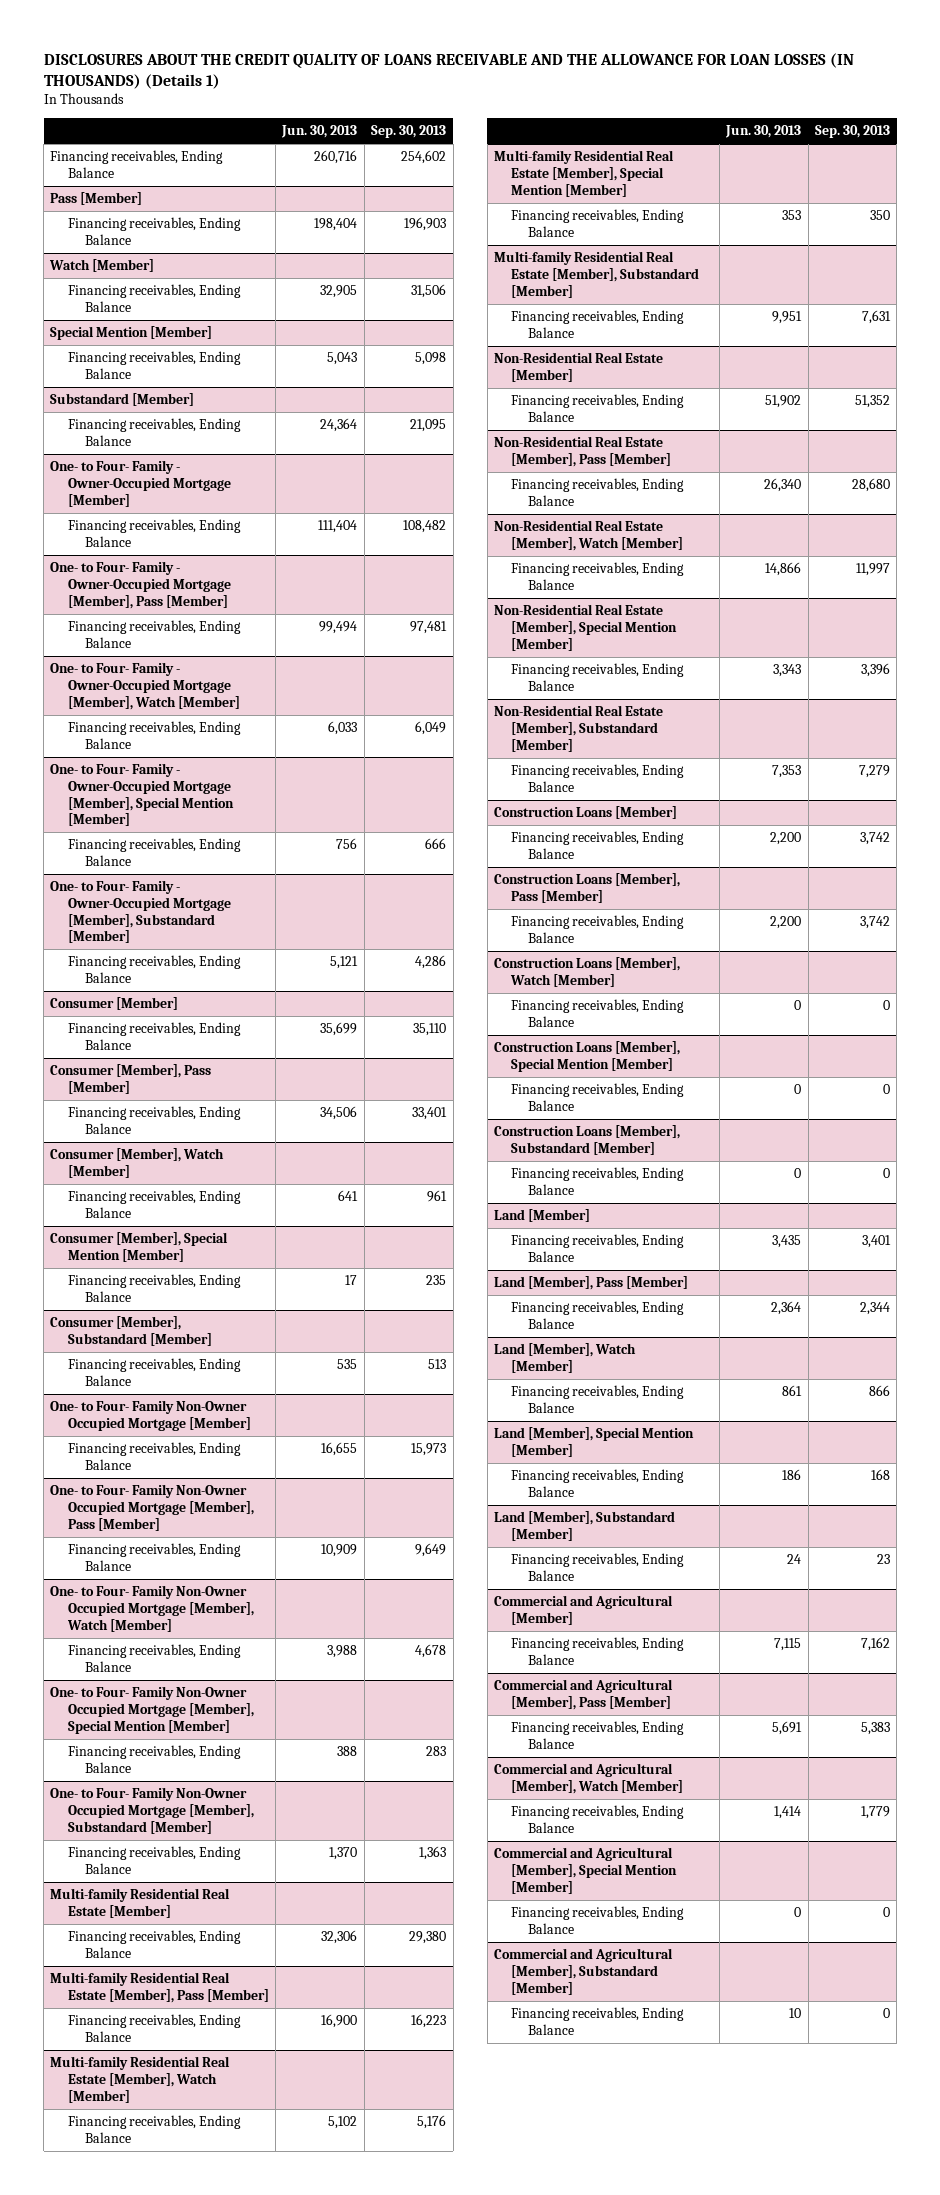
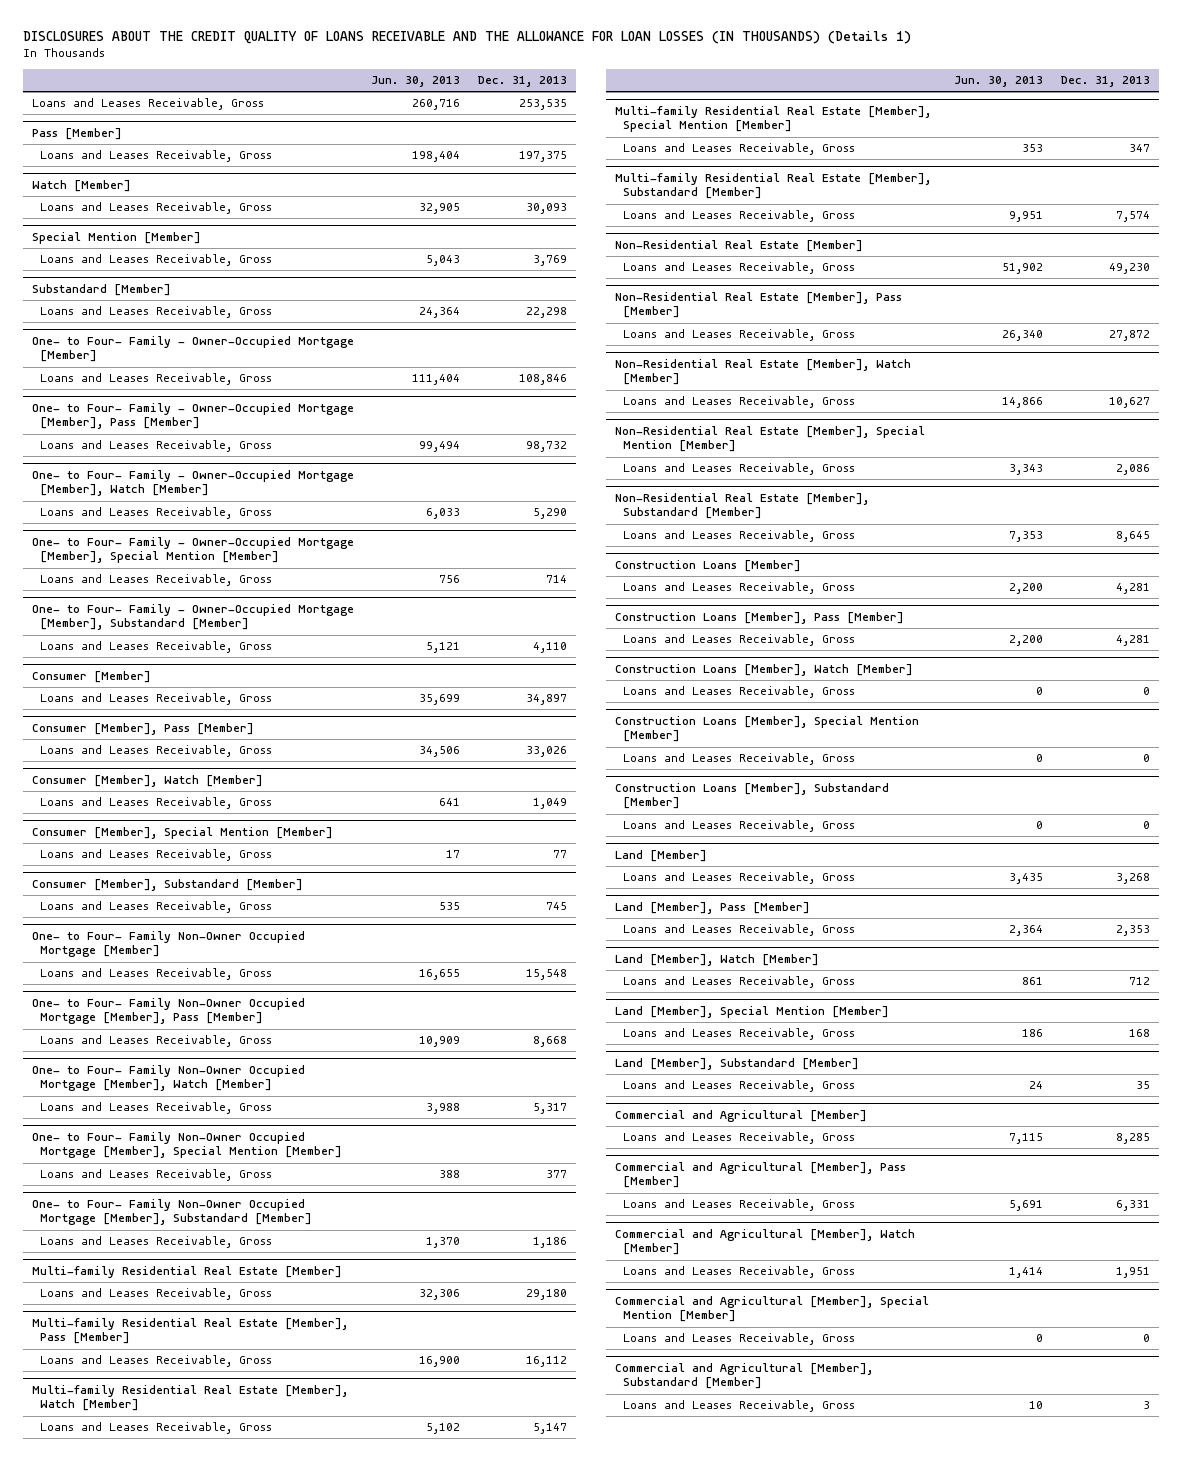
[371,125,447,139] Sep. 30, 2013 -> none
none -> [478,76,568,88] Dec. 31, 2013
[50,150,224,178] Financing receivables, Ending Balance -> [31,98,264,111] Loans and Leases Receivable, Gross
[67,217,241,245] Financing receivables, Ending Balance -> [40,150,273,163] Loans and Leases Receivable, Gross
[67,284,241,312] Financing receivables, Ending Balance -> [40,202,273,215] Loans and Leases Receivable, Gross
[67,351,241,379] Financing receivables, Ending Balance -> [40,254,273,267] Loans and Leases Receivable, Gross
[67,418,241,446] Financing receivables, Ending Balance -> [40,306,273,319] Loans and Leases Receivable, Gross
[67,519,241,547] Financing receivables, Ending Balance -> [40,373,273,386] Loans and Leases Receivable, Gross
[67,620,241,648] Financing receivables, Ending Balance -> [40,440,273,453] Loans and Leases Receivable, Gross
[67,721,241,749] Financing receivables, Ending Balance -> [40,507,273,520] Loans and Leases Receivable, Gross
[67,838,241,866] Financing receivables, Ending Balance -> [40,574,273,587] Loans and Leases Receivable, Gross
[67,955,241,983] Financing receivables, Ending Balance -> [40,641,273,654] Loans and Leases Receivable, Gross
[67,1022,241,1050] Financing receivables, Ending Balance -> [40,693,273,706] Loans and Leases Receivable, Gross
[67,1106,241,1134] Financing receivables, Ending Balance -> [40,745,273,758] Loans and Leases Receivable, Gross
[67,1190,241,1218] Financing receivables, Ending Balance -> [40,797,273,810] Loans and Leases Receivable, Gross
[67,1274,241,1302] Financing receivables, Ending Balance -> [40,849,273,862] Loans and Leases Receivable, Gross
[67,1358,241,1386] Financing receivables, Ending Balance -> [40,901,273,914] Loans and Leases Receivable, Gross
[67,1442,241,1470] Financing receivables, Ending Balance -> [40,968,273,981] Loans and Leases Receivable, Gross
[67,1543,241,1571] Financing receivables, Ending Balance -> [40,1035,273,1048] Loans and Leases Receivable, Gross
[67,1644,241,1672] Financing receivables, Ending Balance -> [40,1102,273,1115] Loans and Leases Receivable, Gross
[67,1745,241,1773] Financing receivables, Ending Balance -> [40,1169,273,1182] Loans and Leases Receivable, Gross
[67,1846,241,1874] Financing receivables, Ending Balance -> [40,1236,273,1249] Loans and Leases Receivable, Gross
[67,1930,241,1958] Financing receivables, Ending Balance -> [40,1288,273,1301] Loans and Leases Receivable, Gross
[67,2014,241,2042] Financing receivables, Ending Balance -> [40,1355,273,1368] Loans and Leases Receivable, Gross
[67,2115,241,2143] Financing receivables, Ending Balance -> [40,1422,273,1435] Loans and Leases Receivable, Gross
[511,209,685,237] Financing receivables, Ending Balance -> [622,143,855,156] Loans and Leases Receivable, Gross
[511,310,685,338] Financing receivables, Ending Balance -> [622,210,855,223] Loans and Leases Receivable, Gross
[511,394,685,422] Financing receivables, Ending Balance -> [622,262,855,275] Loans and Leases Receivable, Gross
[511,478,685,506] Financing receivables, Ending Balance -> [622,329,855,342] Loans and Leases Receivable, Gross
[511,562,685,590] Financing receivables, Ending Balance -> [622,396,855,409] Loans and Leases Receivable, Gross
[511,663,685,691] Financing receivables, Ending Balance -> [622,463,855,476] Loans and Leases Receivable, Gross
[511,764,685,792] Financing receivables, Ending Balance -> [622,530,855,543] Loans and Leases Receivable, Gross
[511,831,685,859] Financing receivables, Ending Balance -> [622,582,855,595] Loans and Leases Receivable, Gross
[511,915,685,943] Financing receivables, Ending Balance -> [622,634,855,647] Loans and Leases Receivable, Gross
[511,999,685,1027] Financing receivables, Ending Balance -> [622,686,855,699] Loans and Leases Receivable, Gross
[511,1083,685,1111] Financing receivables, Ending Balance -> [622,753,855,766] Loans and Leases Receivable, Gross
[511,1167,685,1195] Financing receivables, Ending Balance -> [622,820,855,833] Loans and Leases Receivable, Gross
[511,1234,685,1262] Financing receivables, Ending Balance -> [622,872,855,885] Loans and Leases Receivable, Gross
[511,1301,685,1329] Financing receivables, Ending Balance -> [622,924,855,937] Loans and Leases Receivable, Gross
[511,1385,685,1413] Financing receivables, Ending Balance -> [622,976,855,989] Loans and Leases Receivable, Gross
[511,1469,685,1497] Financing receivables, Ending Balance -> [622,1028,855,1041] Loans and Leases Receivable, Gross
[511,1553,685,1581] Financing receivables, Ending Balance -> [622,1080,855,1093] Loans and Leases Receivable, Gross
[511,1637,685,1665] Financing receivables, Ending Balance -> [622,1132,855,1145] Loans and Leases Receivable, Gross
[511,1721,685,1749] Financing receivables, Ending Balance -> [622,1199,855,1212] Loans and Leases Receivable, Gross
[511,1805,685,1833] Financing receivables, Ending Balance -> [622,1266,855,1279] Loans and Leases Receivable, Gross
[511,1906,685,1934] Financing receivables, Ending Balance -> [622,1333,855,1346] Loans and Leases Receivable, Gross
[511,2007,685,2035] Financing receivables, Ending Balance -> [622,1400,855,1413] Loans and Leases Receivable, Gross

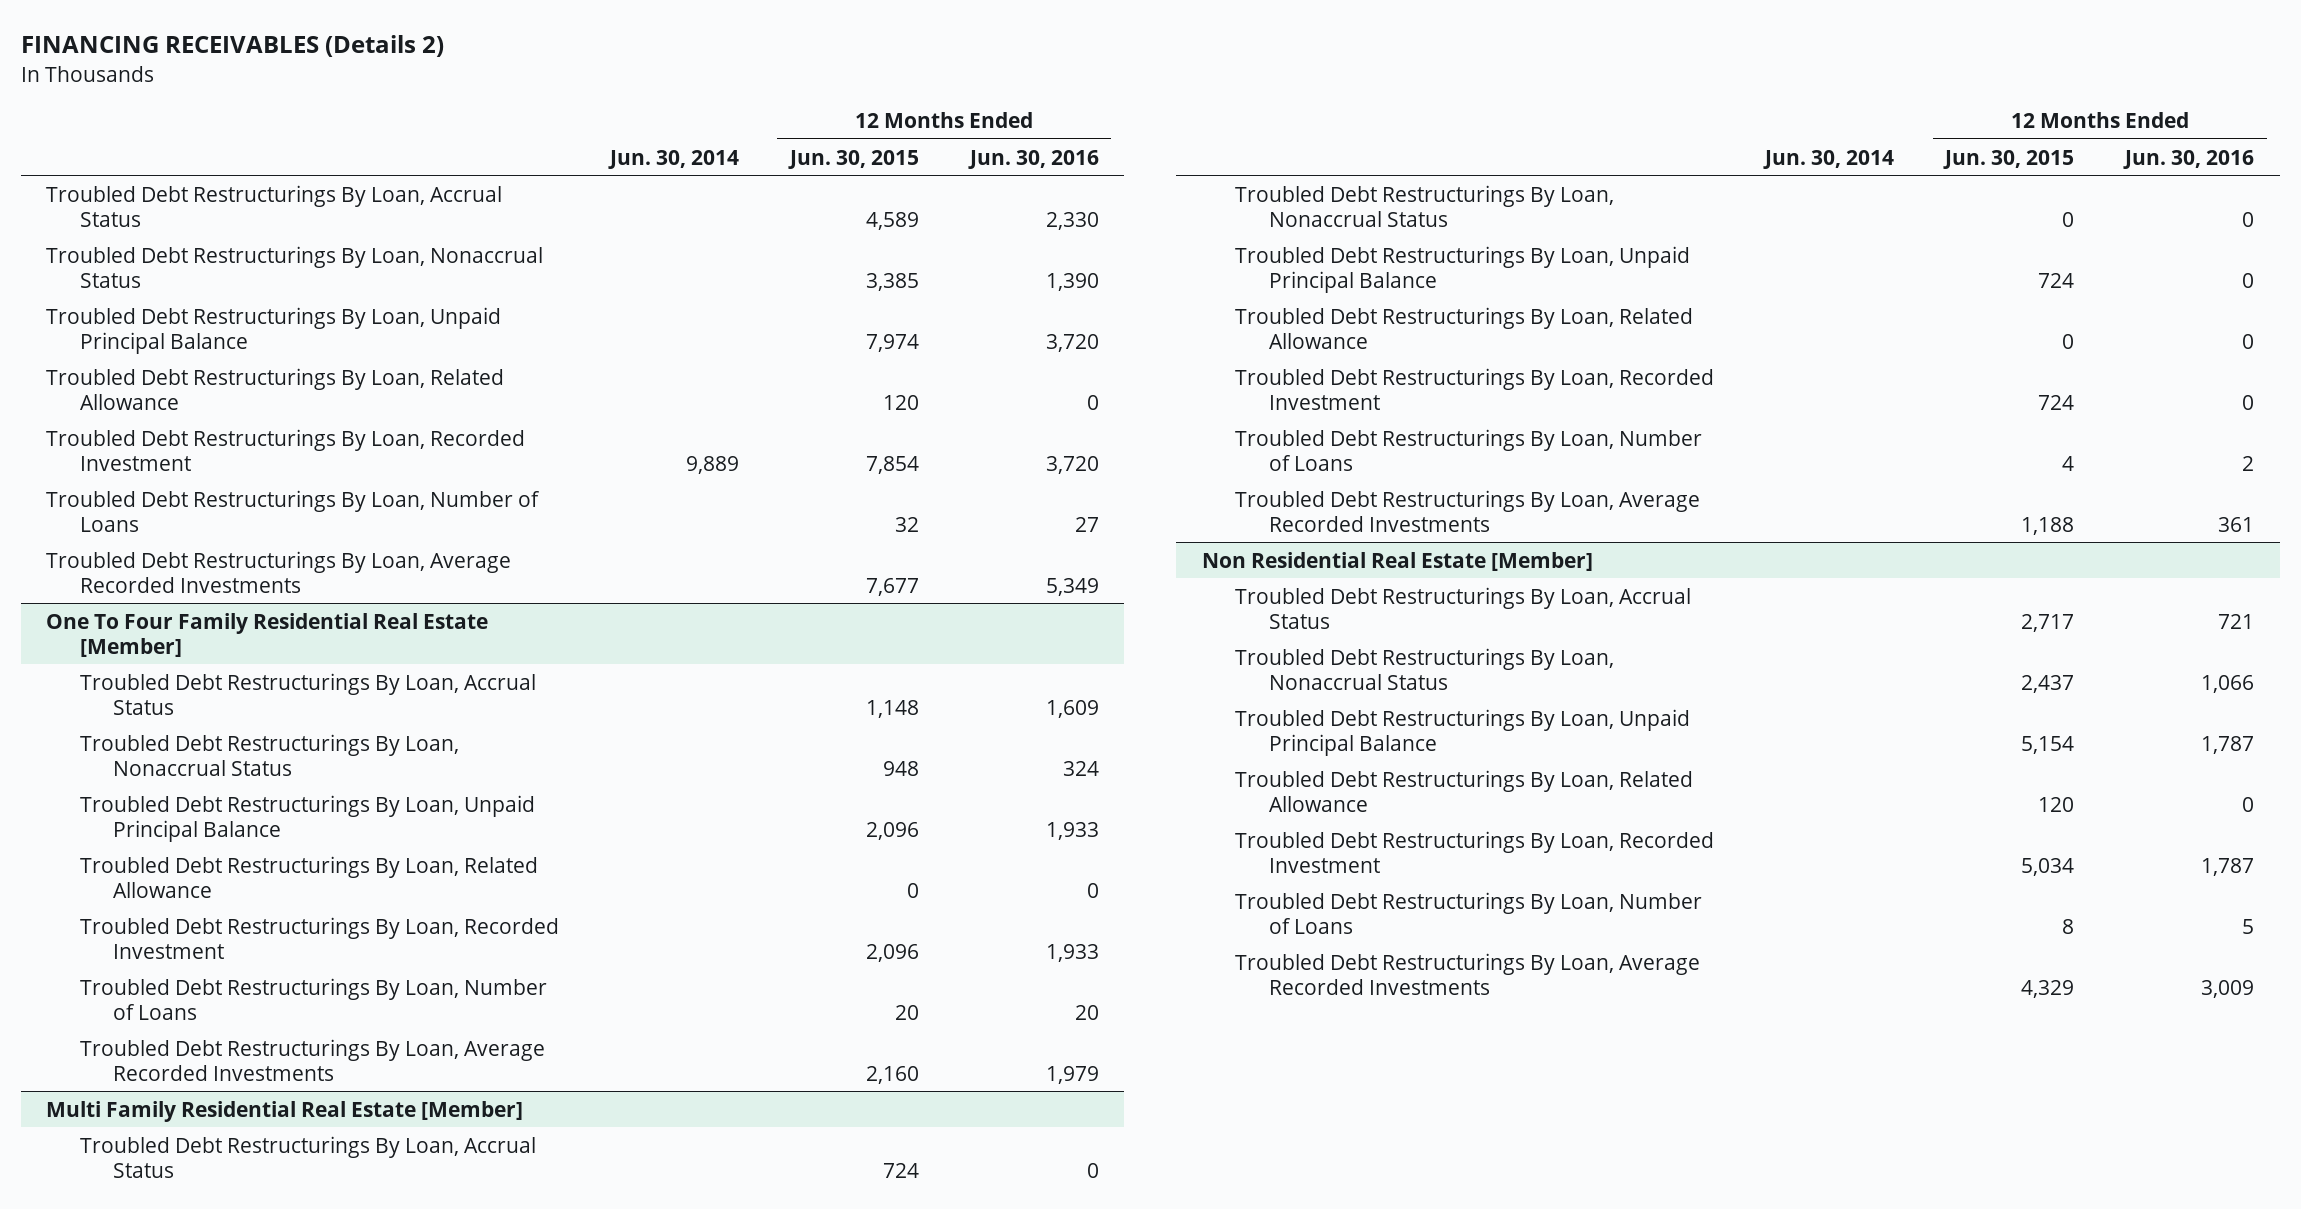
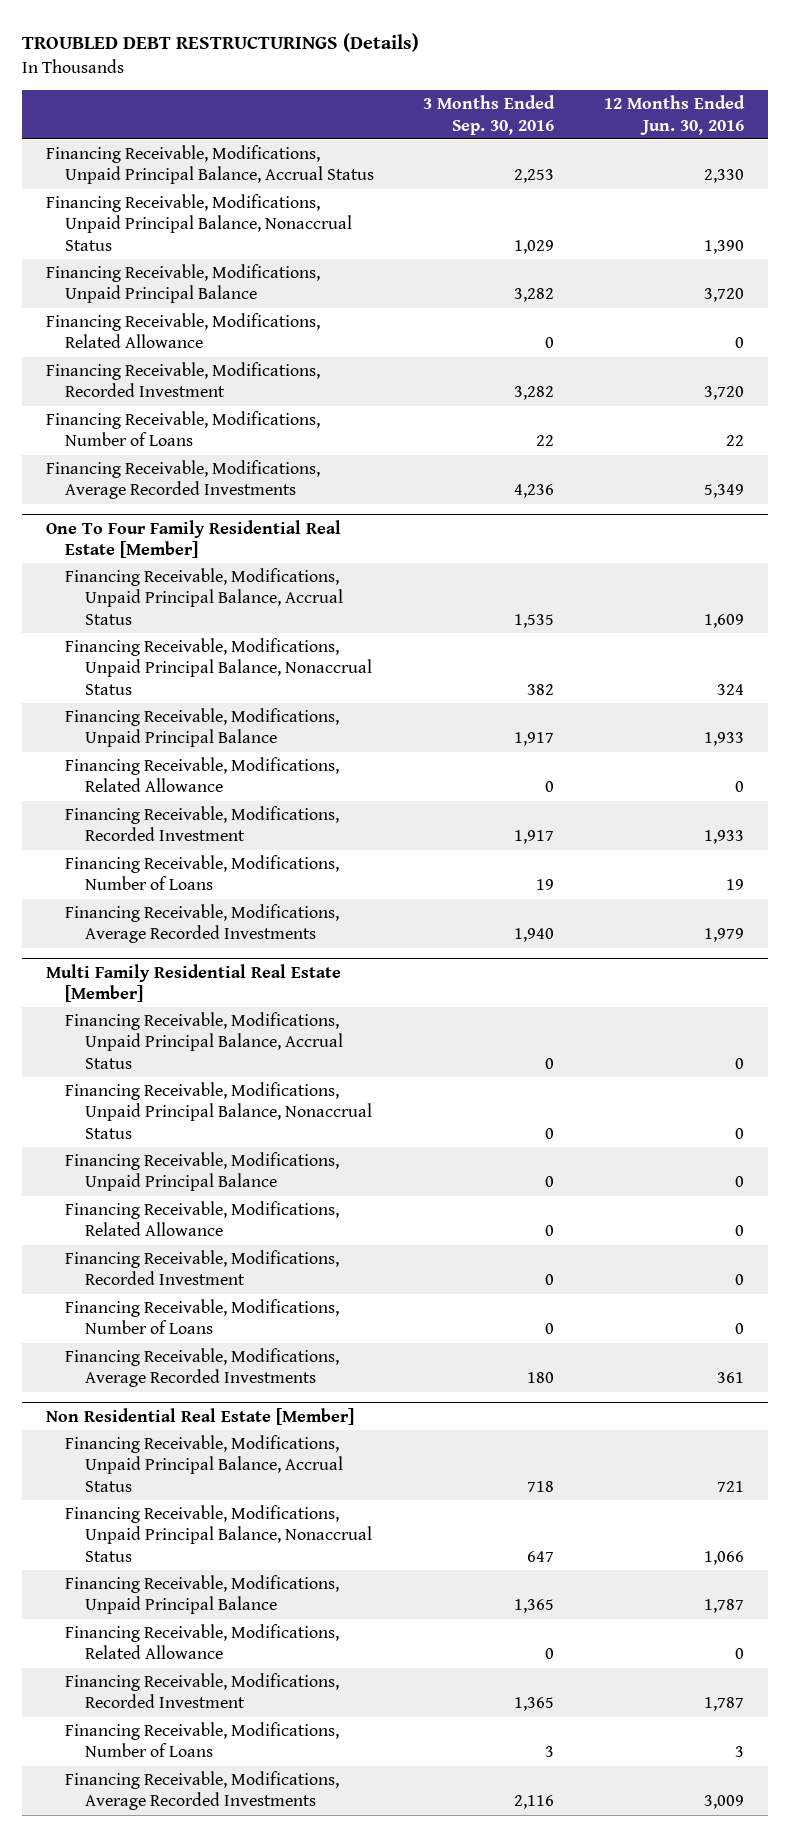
[20,35,444,58] FINANCING RECEIVABLES (Details 2) -> [21,32,419,52] TROUBLED DEBT RESTRUCTURINGS (Details)
[607,149,739,169] Jun. 30, 2014 -> none
[787,149,919,169] Jun. 30, 2015 -> none
none -> [423,95,556,135] 3 Months Ended Sep. 30, 2016
[46,184,503,227] Troubled Debt Restructurings By Loan, Accrual Status -> [46,145,375,185] Financing Receivable, Modifications, Unpaid Principal Balance, Accrual Status
[46,245,544,288] Troubled Debt Restructurings By Loan, Nonaccrual Status -> [46,194,353,251] Financing Receivable, Modifications, Unpaid Principal Balance, Nonaccrual Status
[46,306,502,354] Troubled Debt Restructurings By Loan, Unpaid Principal Balance -> [46,264,321,304] Financing Receivable, Modifications, Unpaid Principal Balance
[46,367,505,410] Troubled Debt Restructurings By Loan, Related Allowance -> [46,313,321,349] Financing Receivable, Modifications, Related Allowance
[46,428,526,471] Troubled Debt Restructurings By Loan, Recorded Investment -> [46,362,321,398] Financing Receivable, Modifications, Recorded Investment
[46,489,541,532] Troubled Debt Restructurings By Loan, Number of Loans -> [46,411,321,447] Financing Receivable, Modifications, Number of Loans
[1074,516,1099,532] 27 -> [725,435,744,447] 22
[46,550,512,593] Troubled Debt Restructurings By Loan, Average Recorded Investments -> [46,460,321,500] Financing Receivable, Modifications, Average Recorded Investments
[79,672,536,715] Troubled Debt Restructurings By Loan, Accrual Status -> [65,568,343,625] Financing Receivable, Modifications, Unpaid Principal Balance, Accrual Status
[79,733,459,776] Troubled Debt Restructurings By Loan, Nonaccrual Status -> [65,638,372,695] Financing Receivable, Modifications, Unpaid Principal Balance, Nonaccrual Status
[79,794,535,842] Troubled Debt Restructurings By Loan, Unpaid Principal Balance -> [65,708,340,748] Financing Receivable, Modifications, Unpaid Principal Balance
[79,855,538,898] Troubled Debt Restructurings By Loan, Related Allowance -> [65,757,340,793] Financing Receivable, Modifications, Related Allowance
[79,916,559,959] Troubled Debt Restructurings By Loan, Recorded Investment -> [65,806,340,842] Financing Receivable, Modifications, Recorded Investment
[79,977,547,1020] Troubled Debt Restructurings By Loan, Number of Loans -> [65,855,340,891] Financing Receivable, Modifications, Number of Loans
[1074,1004,1099,1020] 20 -> [725,879,744,891] 19
[79,1038,545,1081] Troubled Debt Restructurings By Loan, Average Recorded Investments -> [65,904,340,944] Financing Receivable, Modifications, Average Recorded Investments
[79,1135,536,1178] Troubled Debt Restructurings By Loan, Accrual Status -> [65,1012,343,1069] Financing Receivable, Modifications, Unpaid Principal Balance, Accrual Status
[1235,184,1615,227] Troubled Debt Restructurings By Loan, Nonaccrual Status -> [65,1082,372,1139] Financing Receivable, Modifications, Unpaid Principal Balance, Nonaccrual Status
[1235,245,1691,293] Troubled Debt Restructurings By Loan, Unpaid Principal Balance -> [65,1152,340,1192] Financing Receivable, Modifications, Unpaid Principal Balance
[1235,306,1694,349] Troubled Debt Restructurings By Loan, Related Allowance -> [65,1201,340,1237] Financing Receivable, Modifications, Related Allowance
[1235,367,1715,410] Troubled Debt Restructurings By Loan, Recorded Investment -> [65,1250,340,1286] Financing Receivable, Modifications, Recorded Investment
[1235,428,1703,471] Troubled Debt Restructurings By Loan, Number of Loans -> [65,1299,340,1335] Financing Receivable, Modifications, Number of Loans
[2242,455,2255,471] 2 -> [734,1323,744,1335] 0
[1235,489,1701,532] Troubled Debt Restructurings By Loan, Average Recorded Investments -> [65,1348,340,1388] Financing Receivable, Modifications, Average Recorded Investments
[1235,586,1692,629] Troubled Debt Restructurings By Loan, Accrual Status -> [65,1435,343,1492] Financing Receivable, Modifications, Unpaid Principal Balance, Accrual Status
[1235,647,1615,690] Troubled Debt Restructurings By Loan, Nonaccrual Status -> [65,1505,372,1562] Financing Receivable, Modifications, Unpaid Principal Balance, Nonaccrual Status
[1235,708,1691,756] Troubled Debt Restructurings By Loan, Unpaid Principal Balance -> [65,1575,340,1615] Financing Receivable, Modifications, Unpaid Principal Balance
[1235,769,1694,812] Troubled Debt Restructurings By Loan, Related Allowance -> [65,1624,340,1660] Financing Receivable, Modifications, Related Allowance
[1235,830,1715,873] Troubled Debt Restructurings By Loan, Recorded Investment -> [65,1673,340,1709] Financing Receivable, Modifications, Recorded Investment
[1235,891,1703,934] Troubled Debt Restructurings By Loan, Number of Loans -> [65,1722,340,1758] Financing Receivable, Modifications, Number of Loans
[2242,918,2255,934] 5 -> [734,1746,744,1758] 3
[1235,952,1701,995] Troubled Debt Restructurings By Loan, Average Recorded Investments -> [65,1771,340,1811] Financing Receivable, Modifications, Average Recorded Investments

